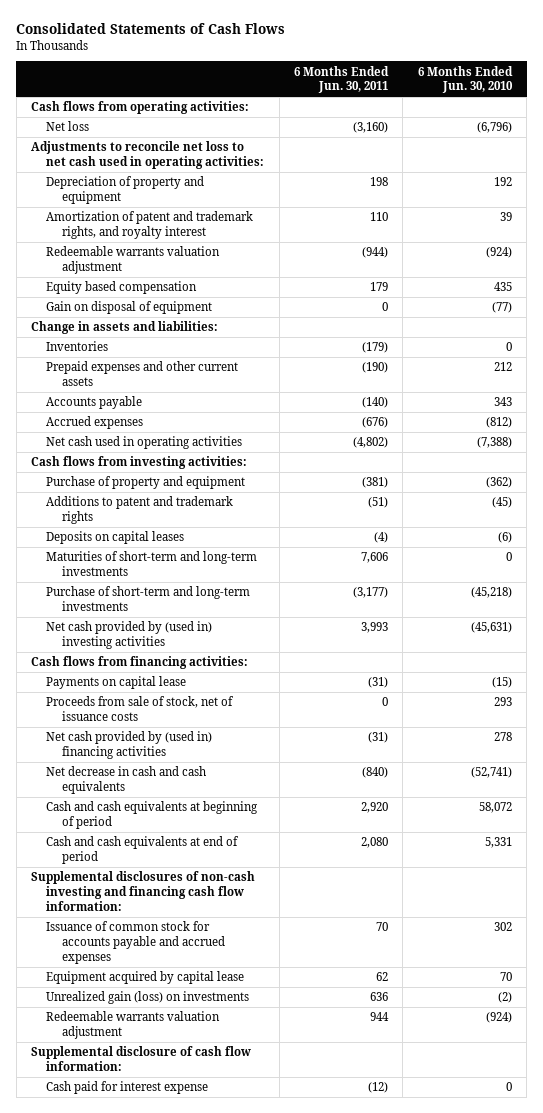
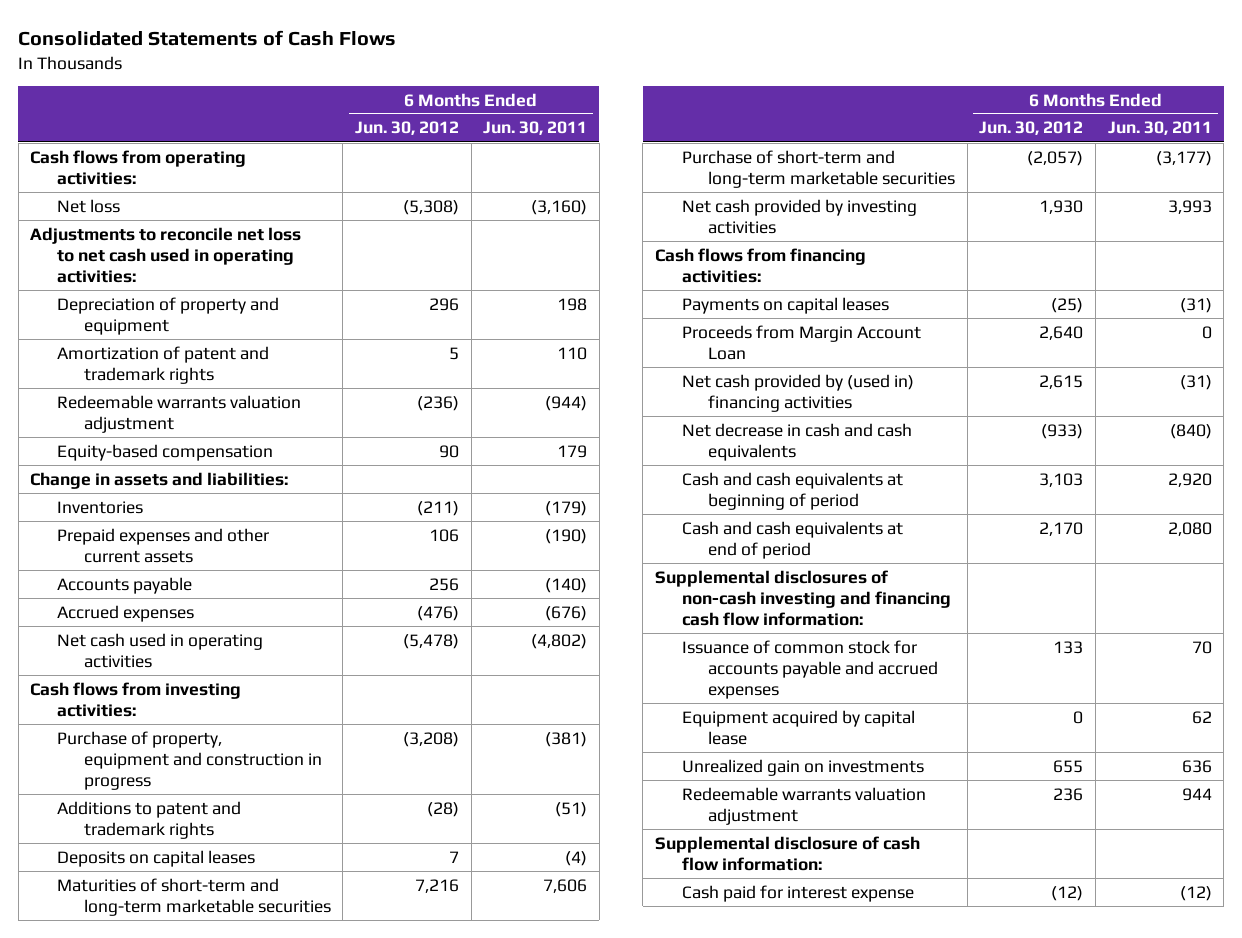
[417,65,513,94] 6 Months Ended Jun. 30, 2010 -> none
none -> [354,121,459,136] Jun. 30, 2012
[46,211,254,240] Amortization of patent and trademark rights, and royalty interest -> [56,345,269,384] Amortization of patent and trademark rights
[46,301,213,315] Gain on disposal of equipment -> none
[46,281,198,295] Equity based compensation -> [56,443,273,461] Equity-based compensation
[46,476,246,490] Purchase of property and equipment -> [56,730,322,790] Purchase of property, equipment and construction in progress
[46,551,258,577] Maturities of short-term and long-term investments -> [56,877,331,916] Maturities of short-term and long-term marketable securities
[46,586,251,612] Purchase of short-term and long-term investments -> [681,149,956,188] Purchase of short-term and long-term marketable securities
[46,621,213,650] Net cash provided by (used in) investing activities -> [681,198,917,234] Net cash provided by investing activities
[46,696,235,722] Proceeds from sale of stock, net of issuance costs -> none
[46,676,187,690] Payments on capital lease -> [681,296,889,314] Payments on capital leases
none -> [681,324,921,360] Proceeds from Margin Account Loan
[46,991,250,1005] Unrealized gain (loss) on investments -> [681,758,924,776] Unrealized gain on investments

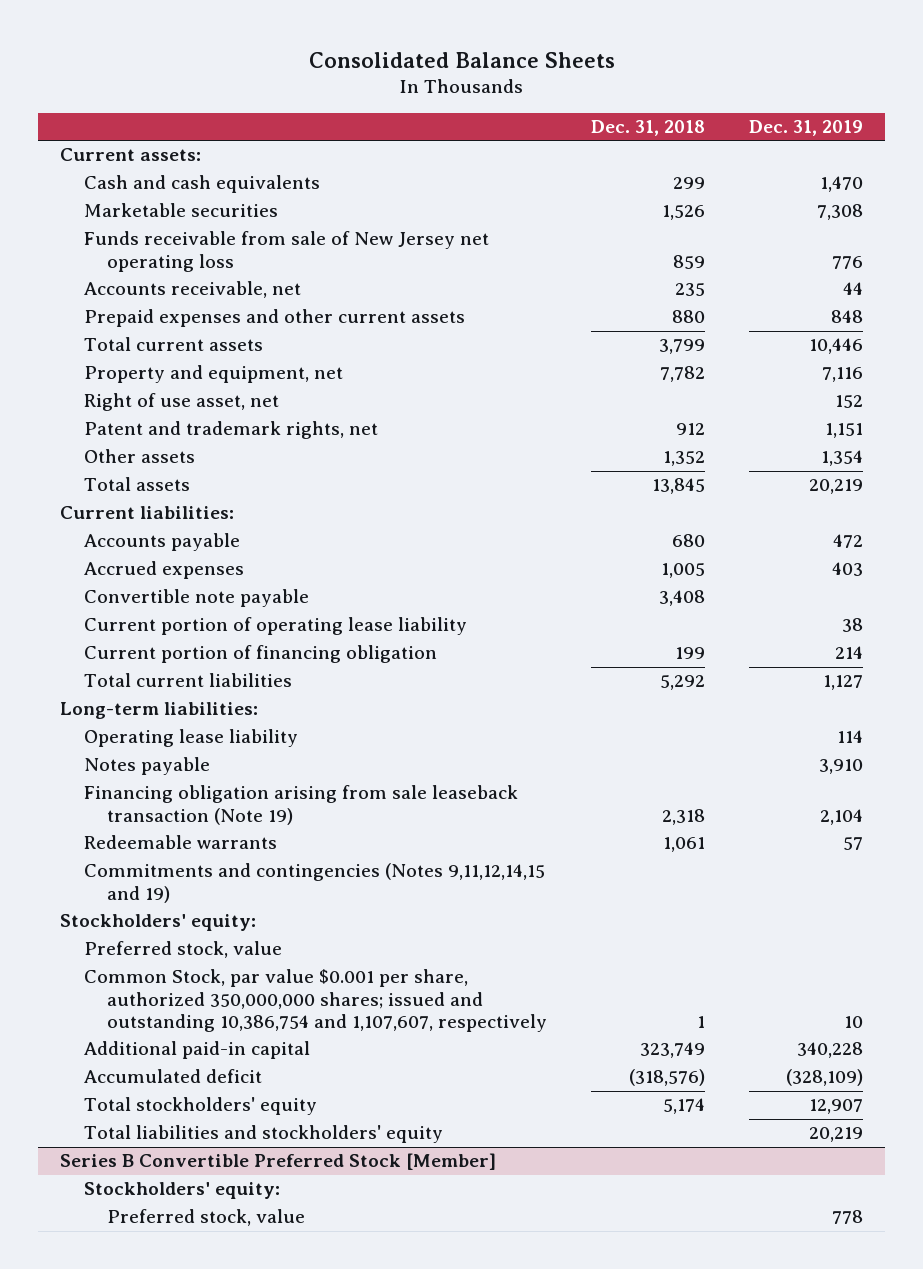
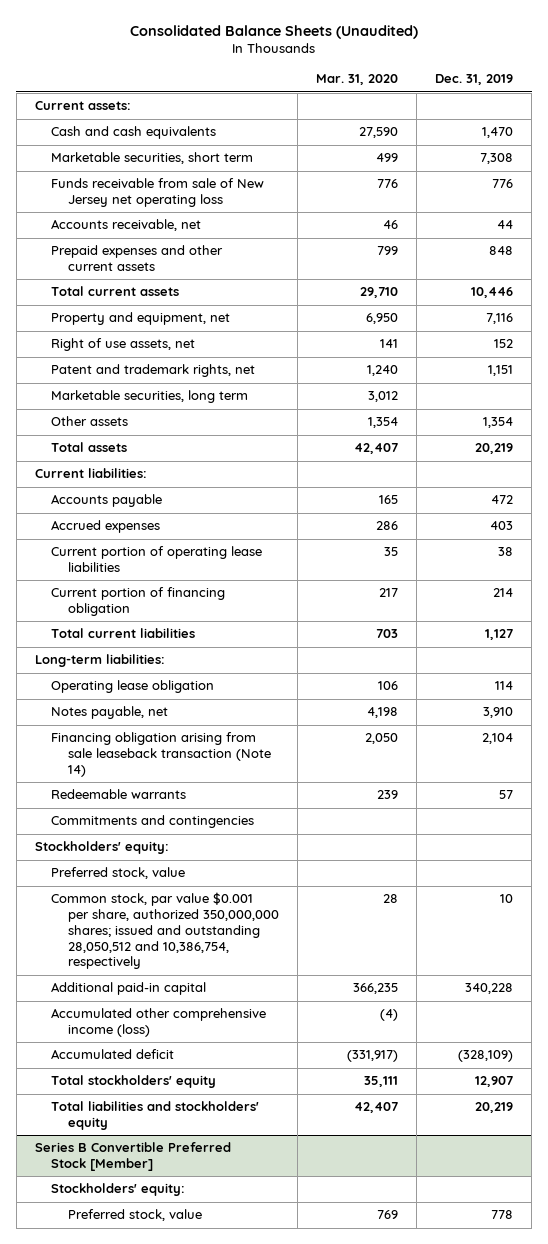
[308,51,615,68] Consolidated Balance Sheets -> [129,24,418,39] Consolidated Balance Sheets (Unaudited)
[591,119,706,136] Dec. 31, 2018 -> none
none -> [315,74,398,86] Mar. 31, 2020
[83,203,278,218] Marketable securities -> [51,152,254,165] Marketable securities, short term
[83,393,279,412] Right of use asset, net -> [51,338,196,352] Right of use assets, net
none -> [51,390,249,404] Marketable securities, long term
[83,589,309,608] Convertible note payable -> none
[83,617,467,636] Current portion of operating lease liability -> [51,546,263,573] Current portion of operating lease liabilities
[83,729,298,748] Operating lease liability -> [51,680,215,694] Operating lease obligation
[83,757,210,776] Notes payable -> [51,706,169,720] Notes payable, net
[83,785,518,825] Financing obligation arising from sale leaseback transaction (Note 19) -> [51,732,271,777] Financing obligation arising from sale leaseback transaction (Note 14)
[83,863,545,903] Commitments and contingencies (Notes 9,11,12,14,15 and 19) -> [51,815,255,829] Commitments and contingencies
[83,969,548,1032] Common Stock, par value $0.001 per share, authorized 350,000,000 shares; issued and outstanding 10,386,754 and 1,107,607, respectively -> [51,892,279,970] Common stock, par value $0.001 per share, authorized 350,000,000 shares; issued and outstanding 28,050,512 and 10,386,754, respectively
none -> [51,1008,267,1038] Accumulated other comprehensive income (loss)

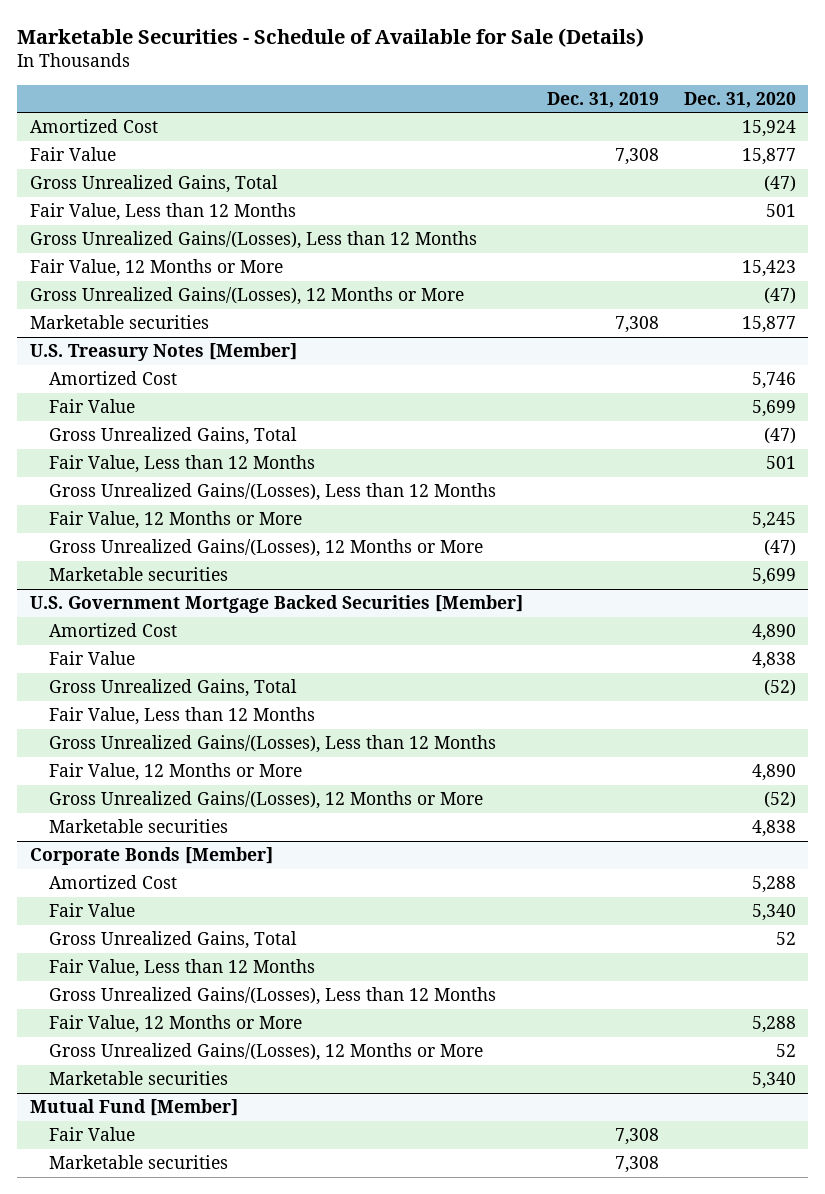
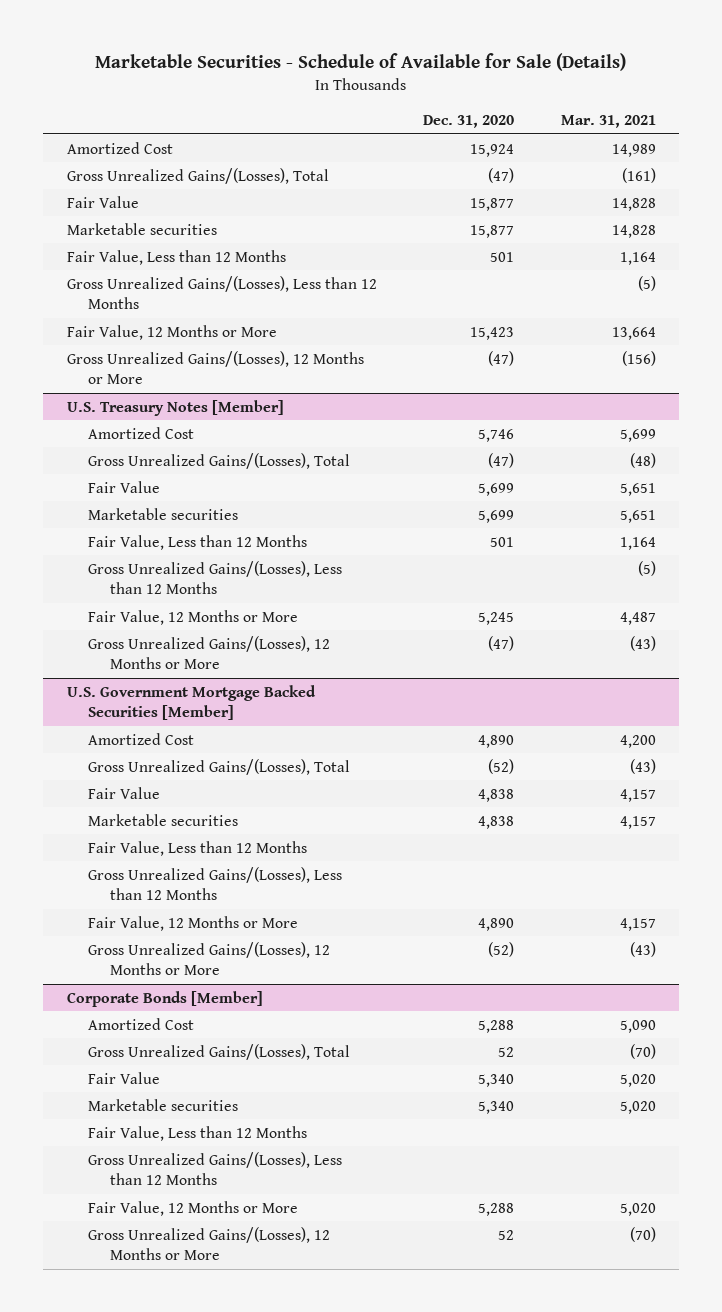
[547,91,660,108] Dec. 31, 2019 -> none
none -> [560,115,656,129] Mar. 31, 2021
none -> [66,167,329,184] Gross Unrealized Gains/(Losses), Total
[29,175,278,194] Gross Unrealized Gains, Total -> none
[29,315,209,330] Marketable securities -> [66,222,217,235] Marketable securities
none -> [88,452,351,469] Gross Unrealized Gains/(Losses), Total
[49,427,298,446] Gross Unrealized Gains, Total -> none
[49,567,229,582] Marketable securities -> [88,507,239,520] Marketable securities
none -> [88,758,351,775] Gross Unrealized Gains/(Losses), Total
[49,679,298,698] Gross Unrealized Gains, Total -> none
[49,819,229,834] Marketable securities -> [88,813,239,826] Marketable securities
none -> [88,1043,351,1060] Gross Unrealized Gains/(Losses), Total
[49,931,298,950] Gross Unrealized Gains, Total -> none
[49,1071,229,1086] Marketable securities -> [88,1098,239,1111] Marketable securities
[29,1099,238,1117] Mutual Fund [Member] -> none
[49,1127,136,1142] Fair Value -> none
[49,1155,229,1170] Marketable securities -> none

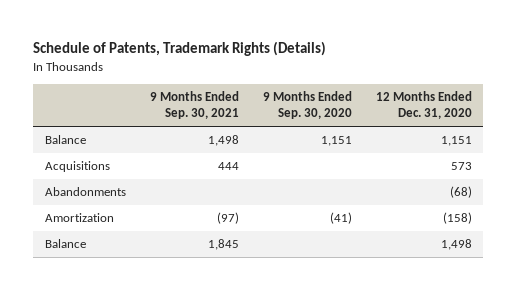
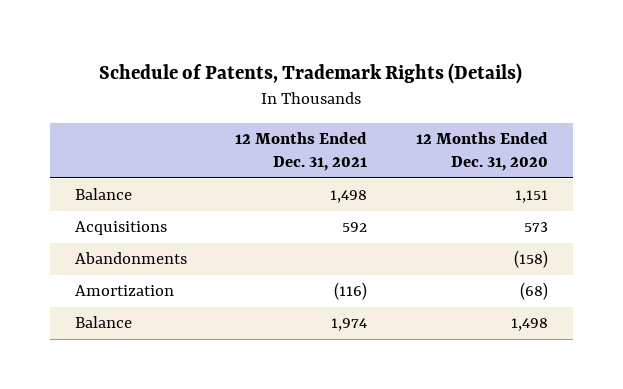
[149,90,239,120] 9 Months Ended Sep. 30, 2021 -> none
[262,90,352,120] 9 Months Ended Sep. 30, 2020 -> none
none -> [235,131,368,172] 12 Months Ended Dec. 31, 2021
[449,186,472,199] (68) -> [514,250,549,269] (158)
[442,212,472,225] (158) -> [520,282,549,301] (68)

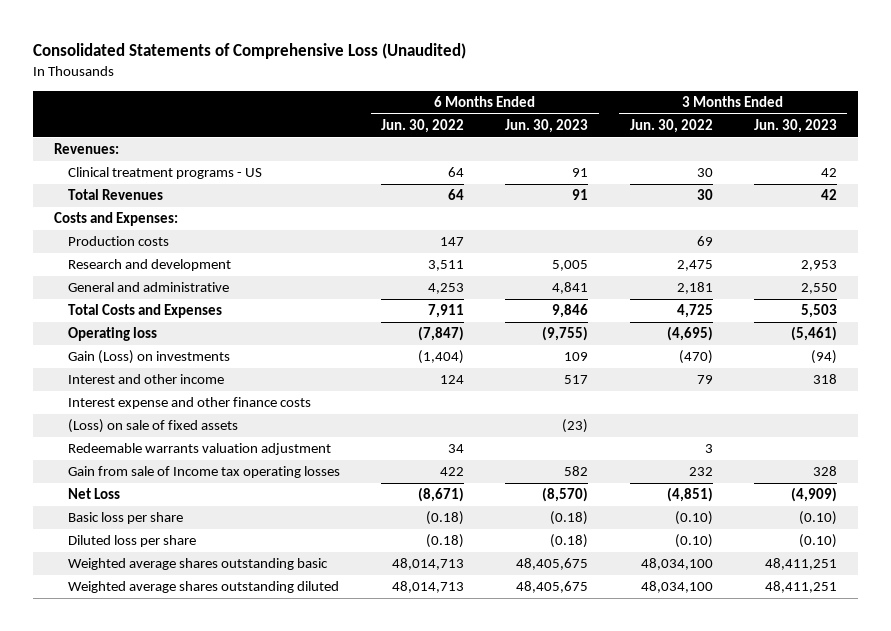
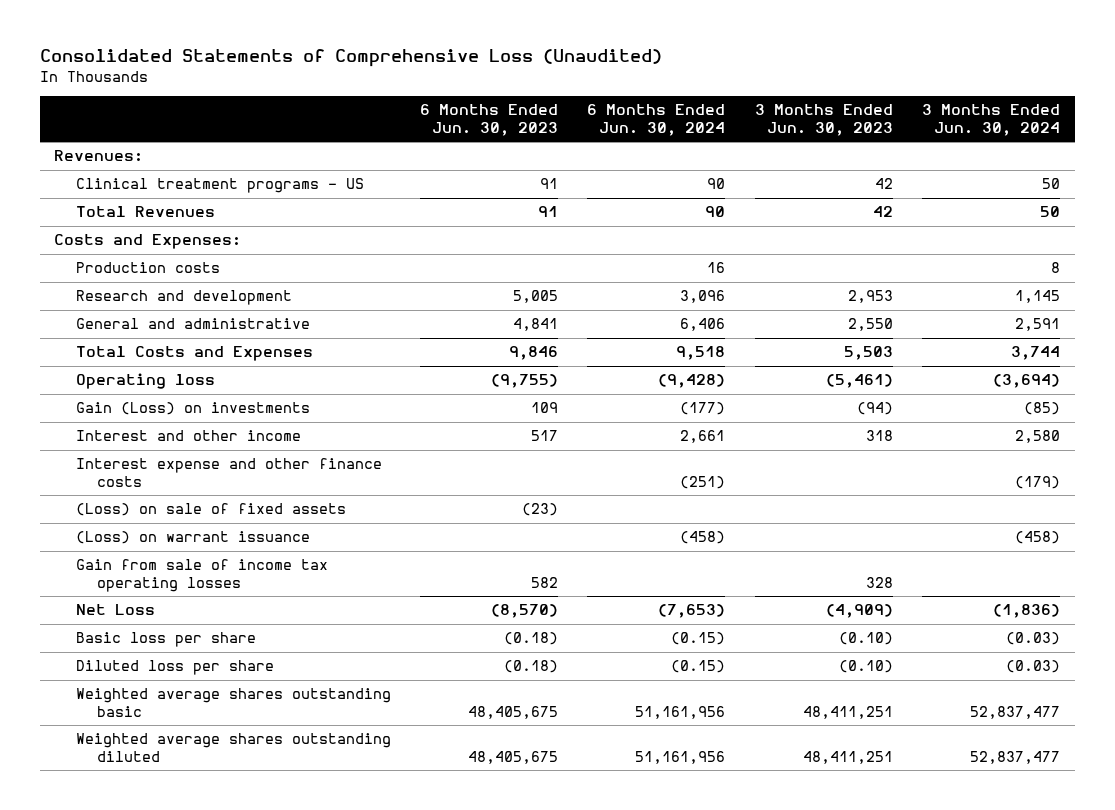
[380,119,464,134] Jun. 30, 2022 -> none
[629,119,713,134] Jun. 30, 2022 -> none
none -> [587,104,726,136] 6 Months Ended Jun. 30, 2024
none -> [922,104,1061,136] 3 Months Ended Jun. 30, 2024
[67,443,331,456] Redeemable warrants valuation adjustment -> none
none -> [75,531,310,545] (Loss) on warrant issuance
[67,466,340,479] Gain from sale of Income tax operating losses -> [75,559,328,592] Gain from sale of income tax operating losses

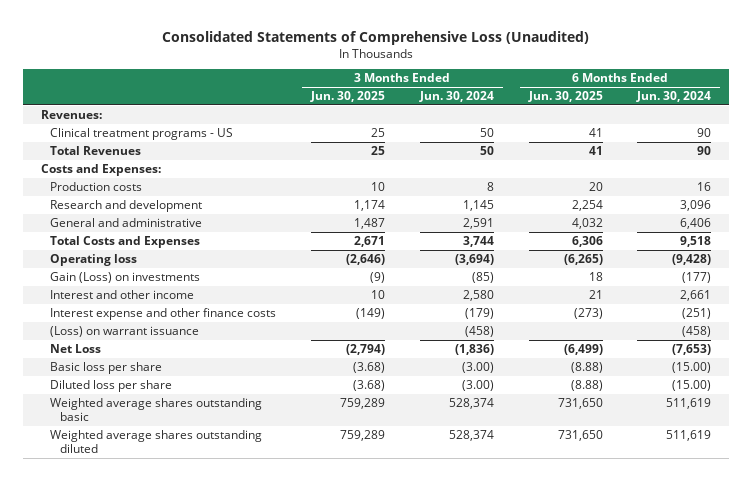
[420,104,559,136] 6 Months Ended Jun. 30, 2023 -> none
[754,104,893,136] 3 Months Ended Jun. 30, 2023 -> none
none -> [310,91,386,103] Jun. 30, 2025
none -> [527,91,603,103] Jun. 30, 2025
[75,503,346,517] (Loss) on sale of fixed assets -> none
[75,559,328,592] Gain from sale of income tax operating losses -> none
[671,632,726,646] (0.15) -> [672,362,712,374] (15.00)
[1006,632,1061,646] (0.03) -> [461,362,494,374] (3.00)
[671,660,726,674] (0.15) -> [672,380,712,392] (15.00)
[1006,660,1061,674] (0.03) -> [461,380,494,392] (3.00)
[635,705,726,719] 51,161,956 -> [666,398,712,410] 511,619
[970,705,1061,719] 52,837,477 -> [448,398,494,410] 528,374
[635,750,726,764] 51,161,956 -> [666,430,712,442] 511,619
[970,750,1061,764] 52,837,477 -> [448,430,494,442] 528,374

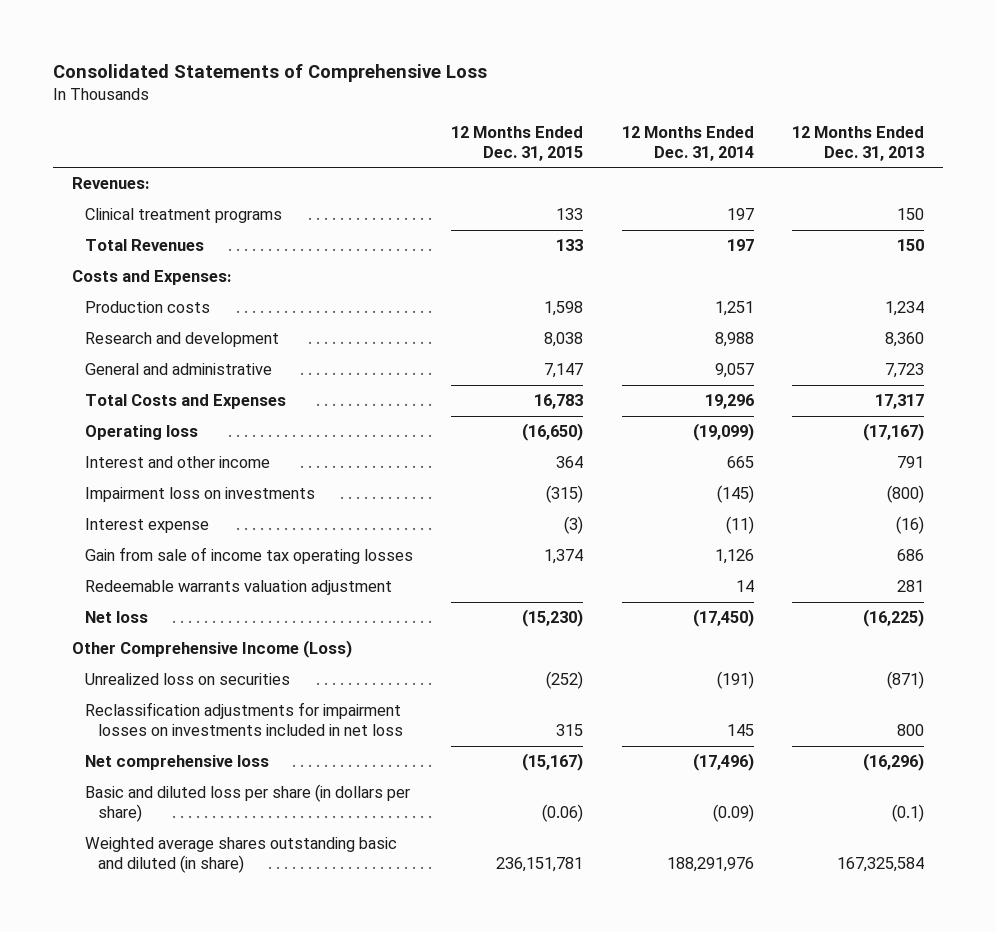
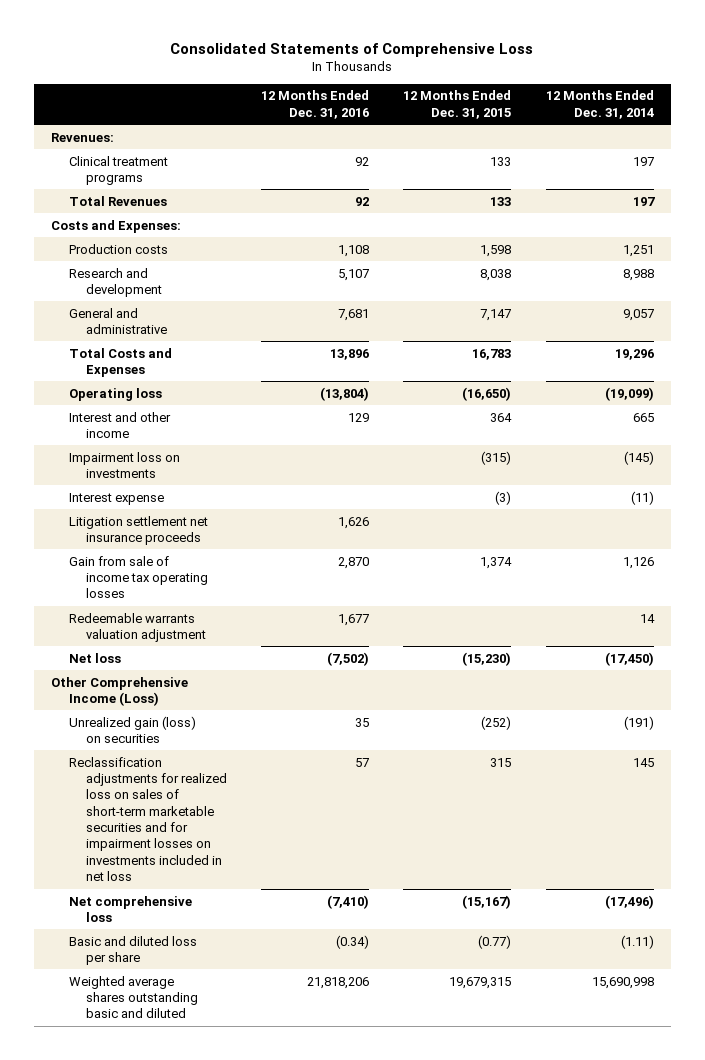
[791,125,924,161] 12 Months Ended Dec. 31, 2013 -> none
none -> [261,90,370,119] 12 Months Ended Dec. 31, 2016
none -> [68,515,208,545] Litigation settlement net insurance proceeds
[85,673,291,686] Unrealized loss on securities -> [68,715,196,743] Unrealized gain (loss) on securities
[85,702,404,737] Reclassification adjustments for impairment losses on investments included in net loss -> [68,756,228,882] Reclassification adjustments for realized loss on sales of short-term marketable securities and for impairment losses on investments included in net loss
[85,784,411,823] Basic and diluted loss per share (in dollars per share) -> [68,935,197,965] Basic and diluted loss per share
[542,804,584,823] (0.06) -> [478,934,512,949] (0.77)
[712,804,754,823] (0.09) -> [620,934,654,949] (1.11)
[85,837,398,874] Weighted average shares outstanding basic and diluted (in share) -> [68,975,199,1019] Weighted average shares outstanding basic and diluted
[496,857,584,873] 236,151,781 -> [449,976,512,989] 19,679,315
[666,857,754,873] 188,291,976 -> [591,976,654,989] 15,690,998

